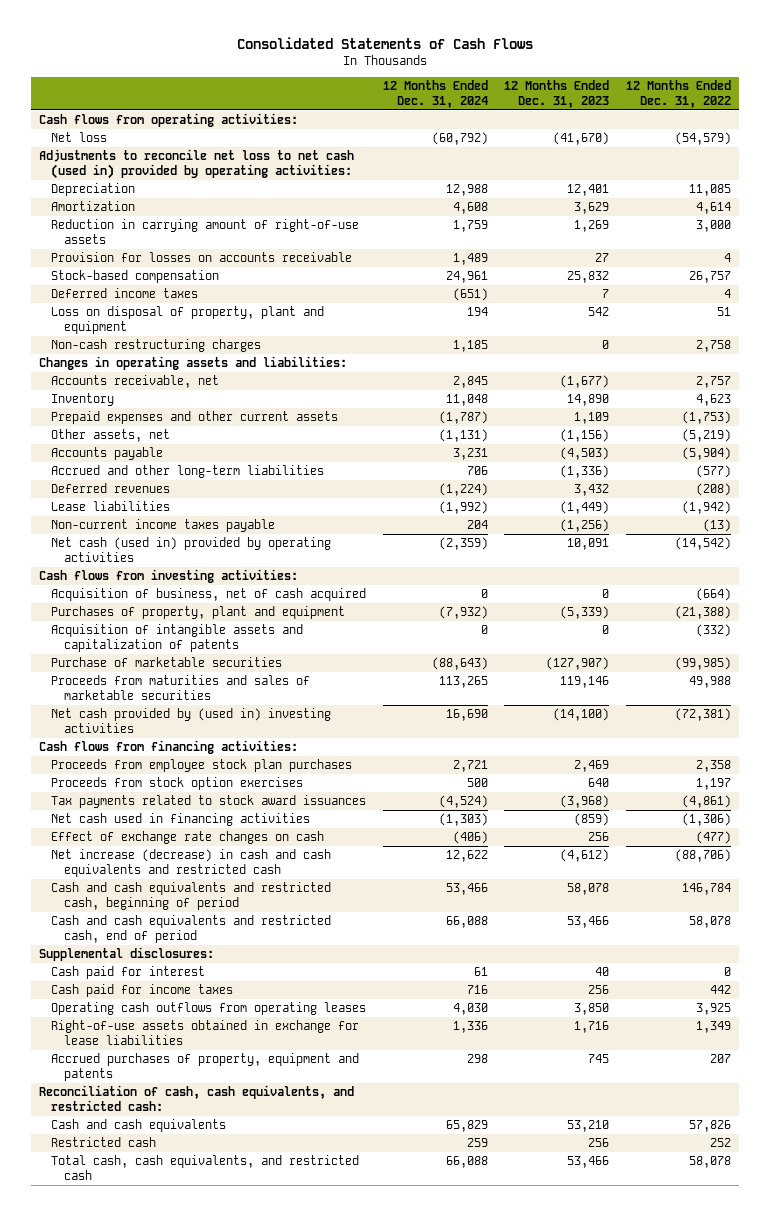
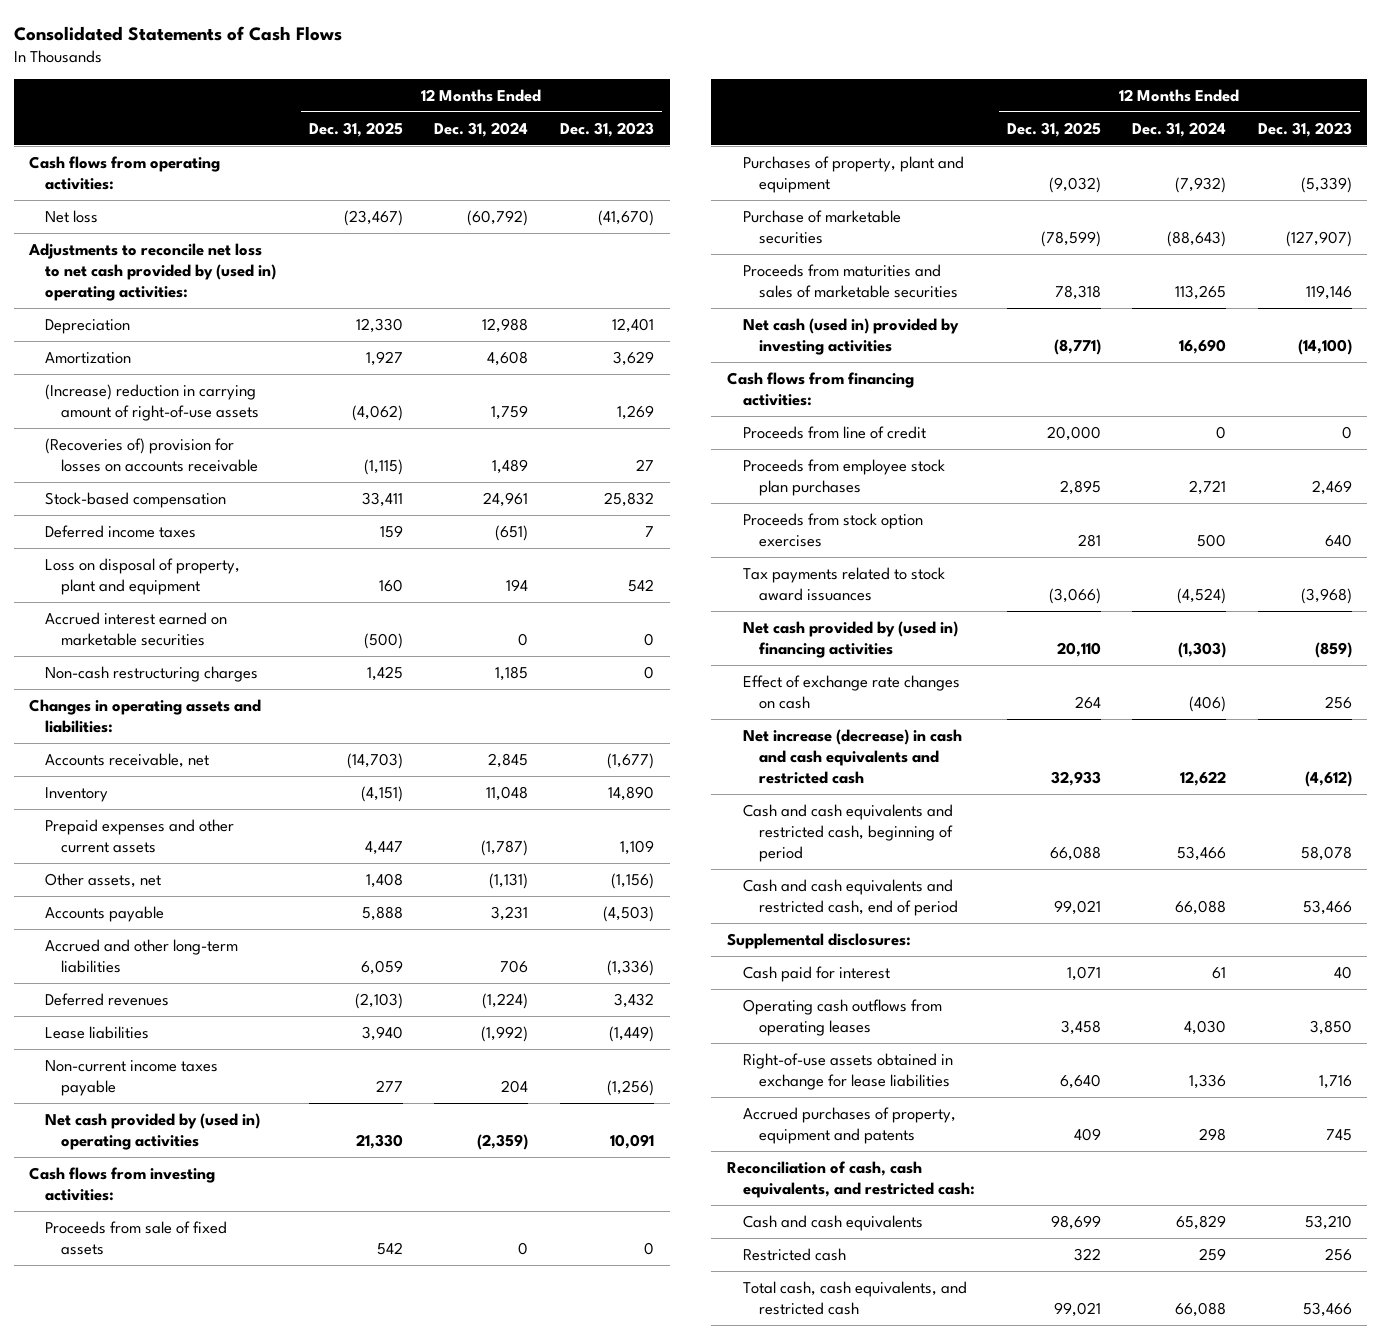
[625,79,731,108] 12 Months Ended Dec. 31, 2022 -> none
none -> [308,121,403,137] Dec. 31, 2025
[39,149,355,180] Adjustments to reconcile net loss to net cash (used in) provided by operating activities: -> [28,243,277,302] Adjustments to reconcile net loss to net cash provided by (used in) operating activities:
[51,219,360,245] Reduction in carrying amount of right-of-use assets -> [45,384,260,422] (Increase) reduction in carrying amount of right-of-use assets
[51,252,353,263] Provision for losses on accounts receivable -> [45,438,259,473] (Recoveries of) provision for losses on accounts receivable
none -> [45,612,228,647] Accrued interest earned on marketable securities
[51,537,332,563] Net cash (used in) provided by operating activities -> [45,1113,261,1151] Net cash provided by (used in) operating activities
[51,588,367,602] Acquisition of business, net of cash acquired -> none
none -> [45,1221,228,1256] Proceeds from sale of fixed assets
[51,624,304,653] Acquisition of intangible assets and capitalization of patents -> none
[51,708,332,734] Net cash provided by (used in) investing activities -> [743,318,960,356] Net cash (used in) provided by investing activities
none -> [743,426,927,440] Proceeds from line of credit
[51,813,311,827] Net cash used in financing activities -> [743,621,959,659] Net cash provided by (used in) financing activities
[51,984,234,998] Cash paid for income taxes -> none

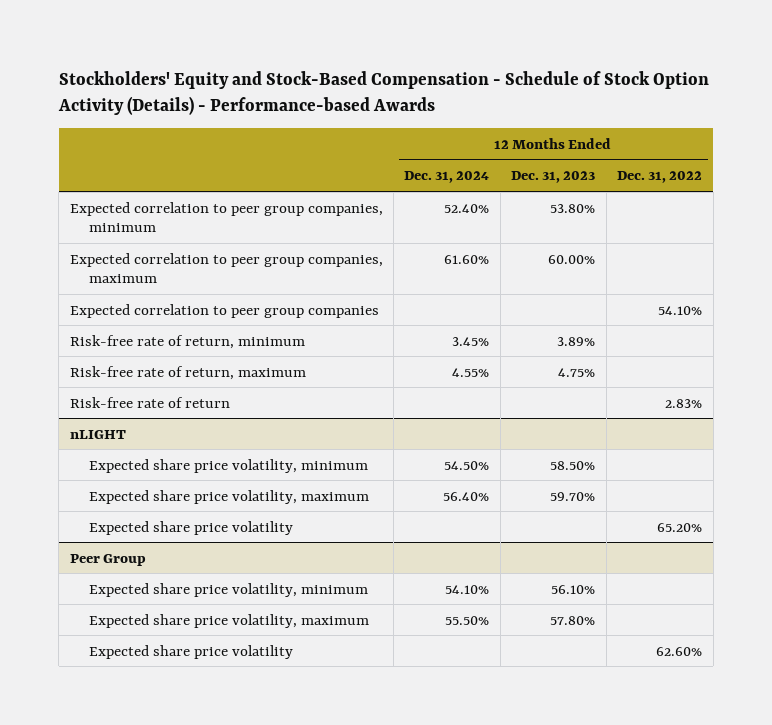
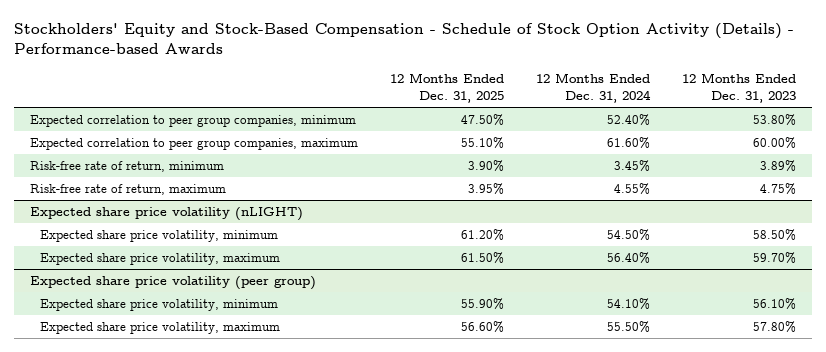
[617,171,703,184] Dec. 31, 2022 -> none
none -> [389,73,504,104] 12 Months Ended Dec. 31, 2025
[69,303,379,318] Expected correlation to peer group companies -> none
[69,396,230,408] Risk-free rate of return -> none
[69,429,126,439] nLIGHT -> [29,207,303,222] Expected share price volatility (nLIGHT)
[89,520,294,535] Expected share price volatility -> none
[69,553,146,566] Peer Group -> [29,276,316,291] Expected share price volatility (peer group)
[89,644,294,659] Expected share price volatility -> none

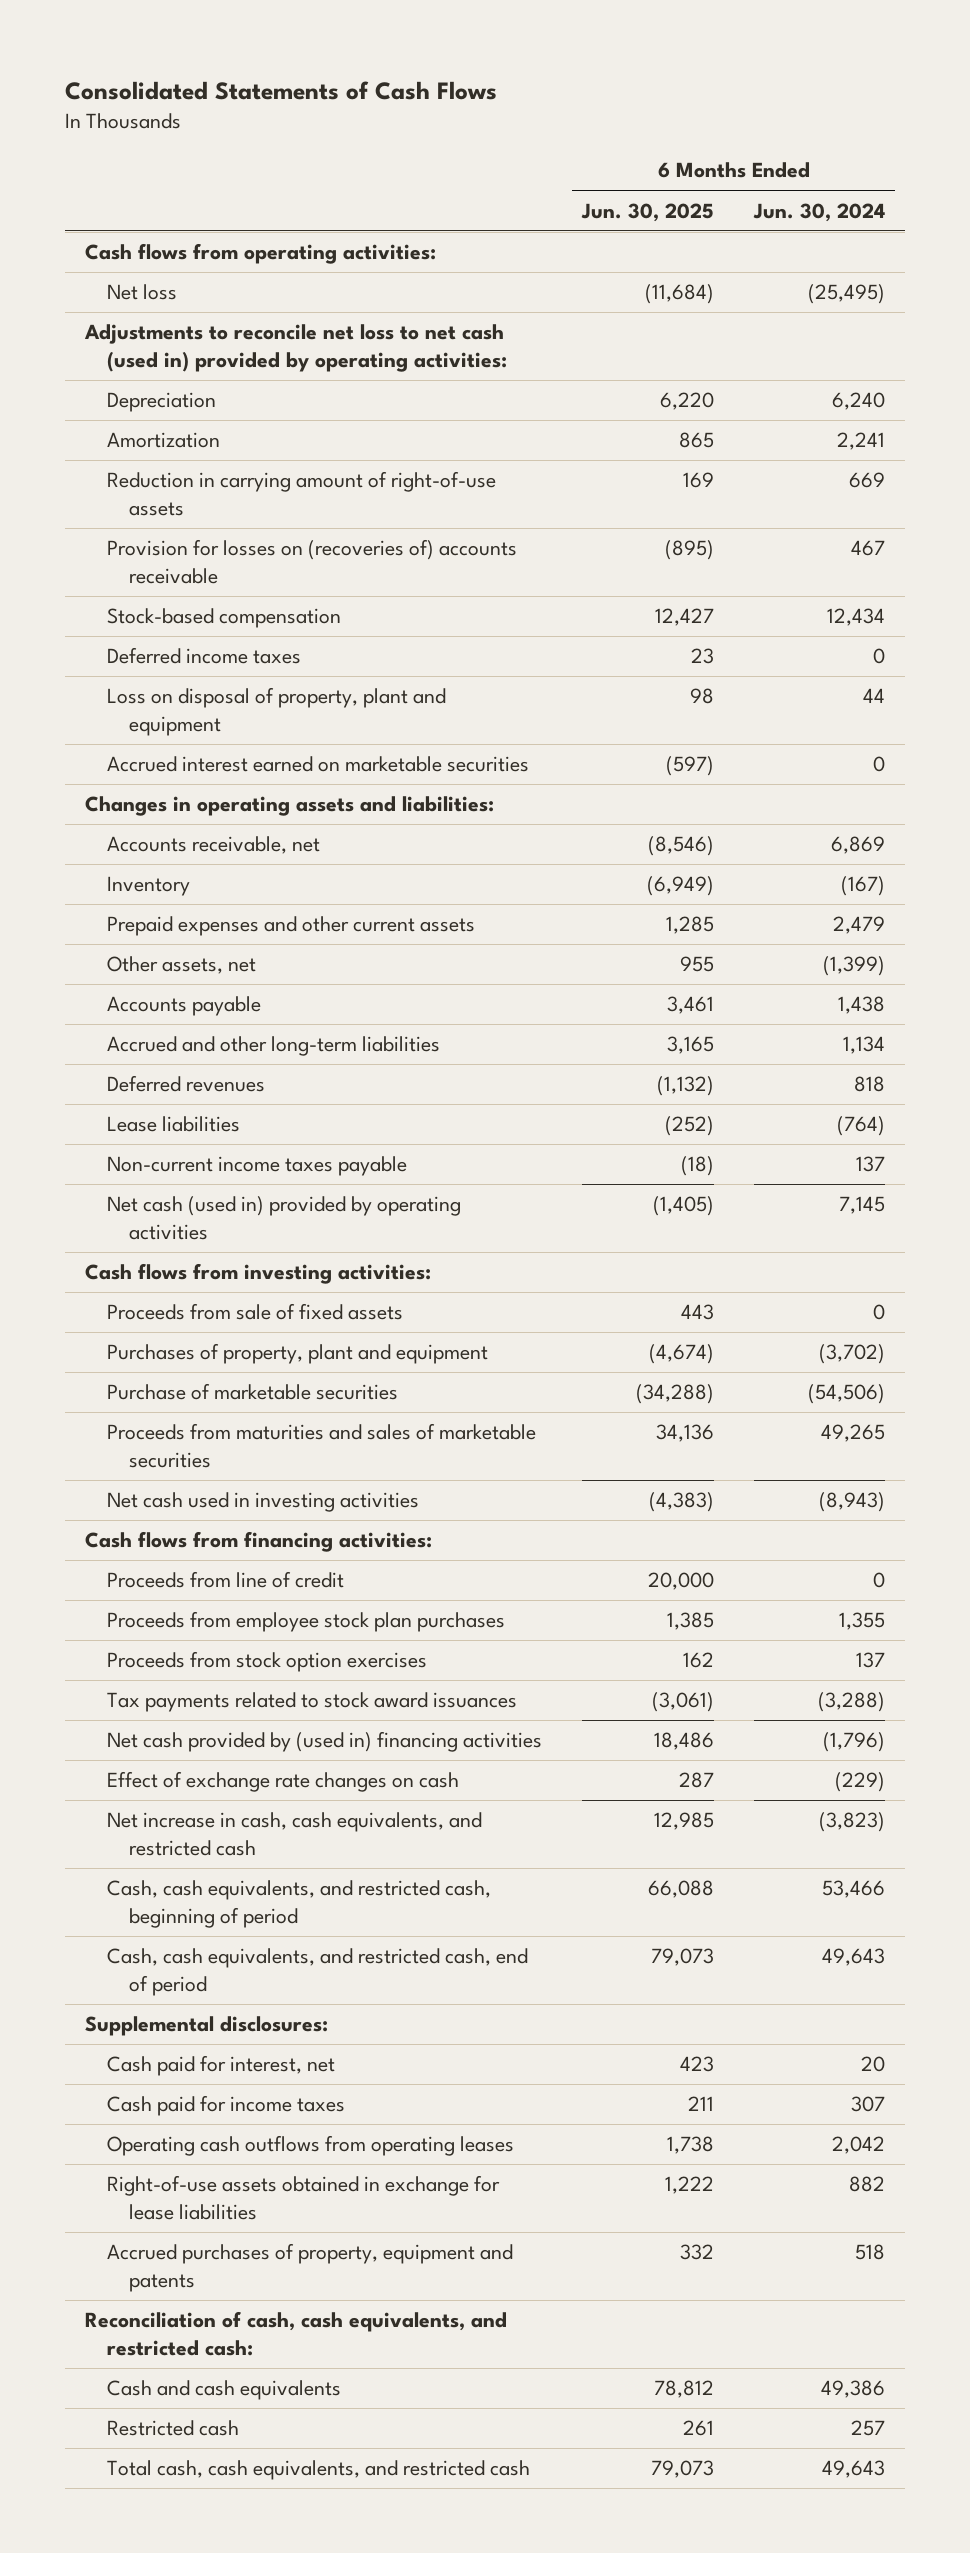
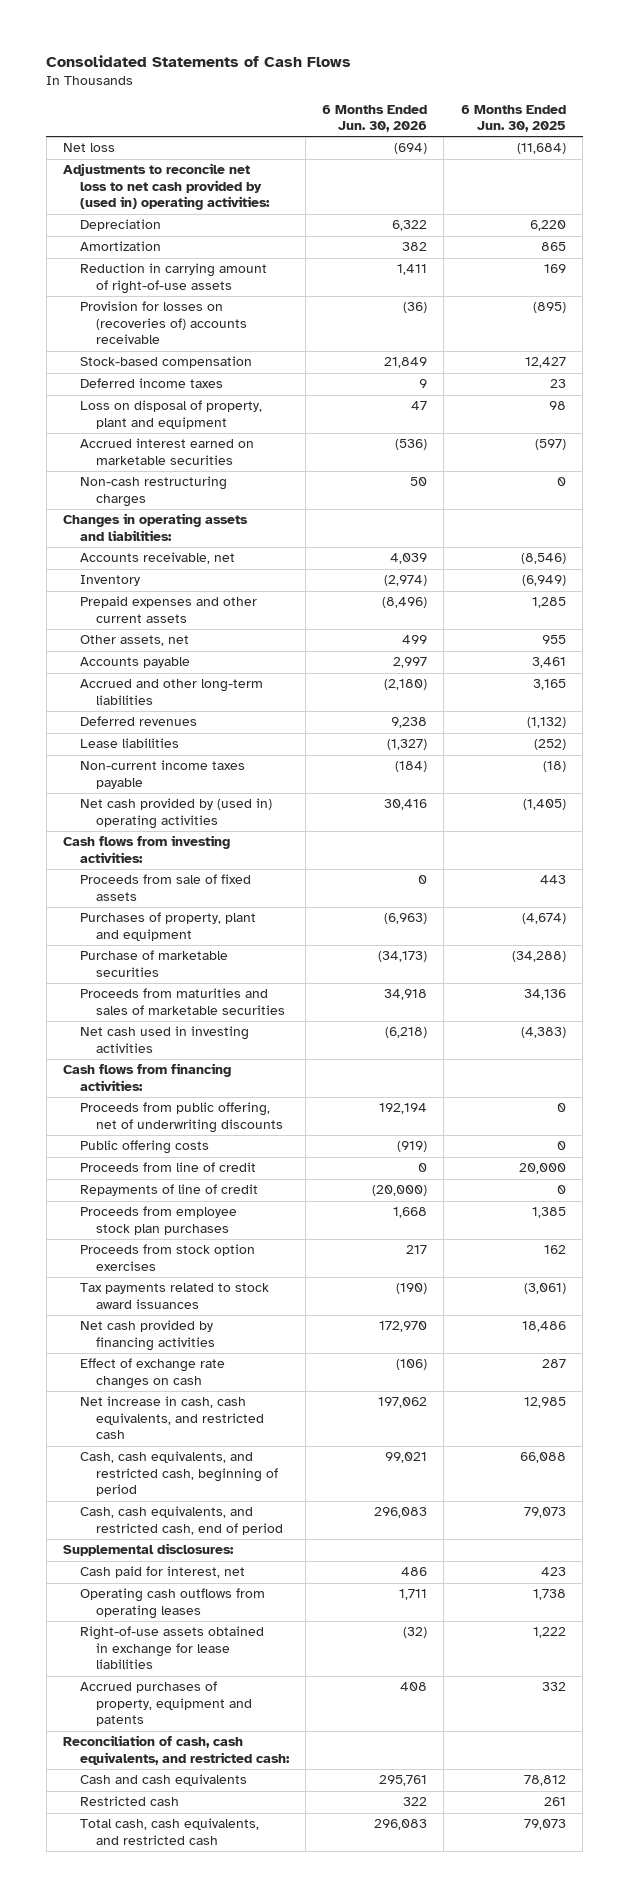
[753,202,886,222] Jun. 30, 2024 -> none
none -> [322,104,428,132] 6 Months Ended Jun. 30, 2026
[85,243,437,265] Cash flows from operating activities: -> none
[84,324,508,372] Adjustments to reconcile net loss to net cash (used in) provided by operating activities: -> [63,163,270,211] Adjustments to reconcile net loss to net cash provided by (used in) operating activities:
none -> [79,476,227,507] Non-cash restructuring charges
[107,1196,462,1240] Net cash (used in) provided by operating activities -> [79,798,272,829] Net cash provided by (used in) operating activities
none -> [79,1102,284,1133] Proceeds from public offering, net of underwriting discounts
none -> [79,1140,209,1155] Public offering costs
none -> [79,1184,258,1197] Repayments of line of credit
[107,1731,543,1753] Net cash provided by (used in) financing activities -> [79,1320,216,1351] Net cash provided by financing activities
[107,2095,346,2117] Cash paid for income taxes -> none

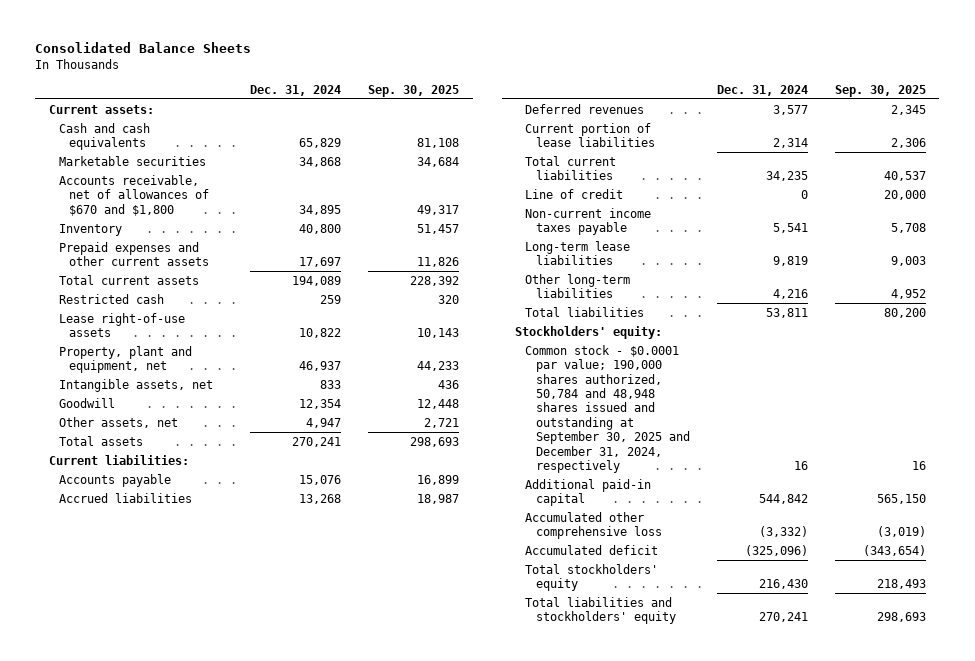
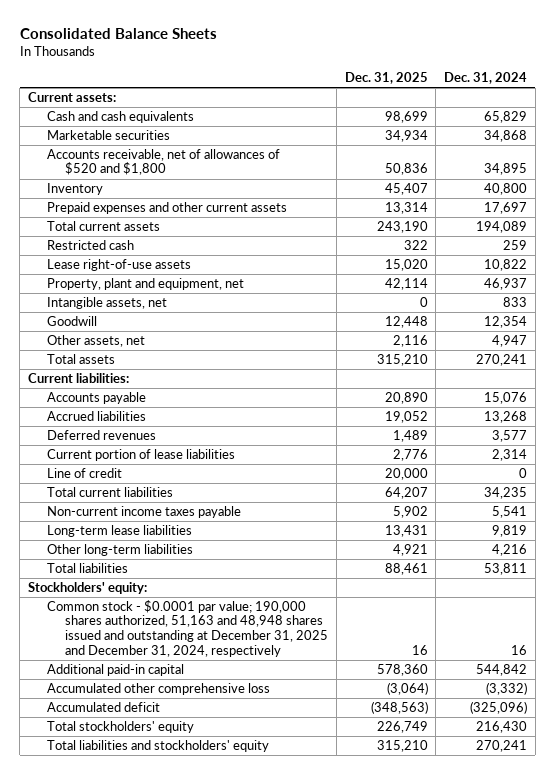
[368,84,460,97] Sep. 30, 2025 -> none
none -> [344,72,428,85] Dec. 31, 2025
[59,174,210,216] Accounts receivable, net of allowances of $670 and $1,800 -> [46,148,280,176] Accounts receivable, net of allowances of $520 and $1,800
[525,155,617,181] Total current liabilities -> [46,486,173,497] Total current liabilities
[525,344,690,474] Common stock - $0.0001 par value; 190,000 shares authorized, 50,784 and 48,948 shares issued and outstanding at September 30, 2025 and December 31, 2024, respectively -> [46,599,329,657] Common stock - $0.0001 par value; 190,000 shares authorized, 51,163 and 48,948 shares issued and outstanding at December 31, 2025 and December 31, 2024, respectively

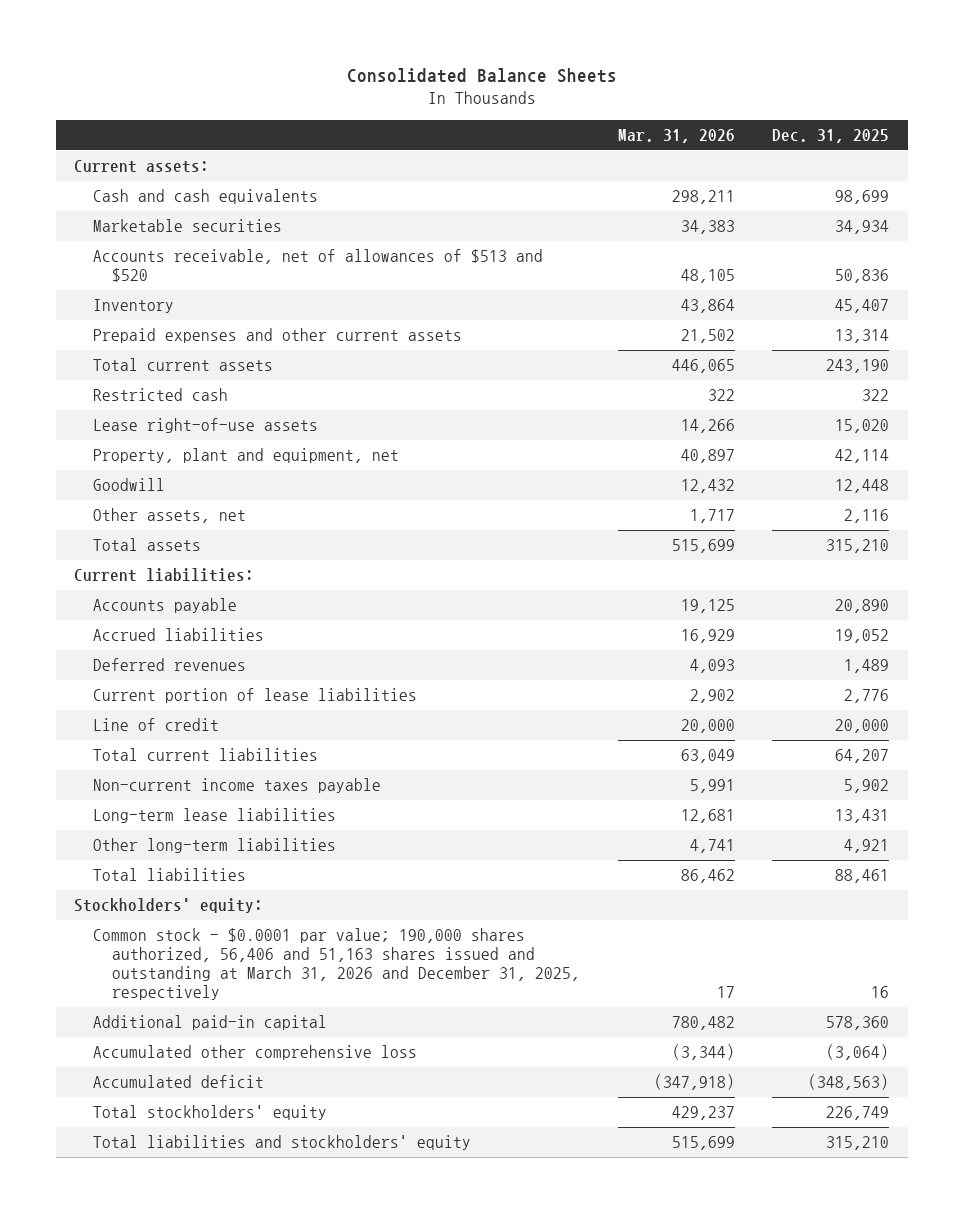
[444,72,528,85] Dec. 31, 2024 -> none
none -> [617,129,735,144] Mar. 31, 2026
[46,148,280,176] Accounts receivable, net of allowances of $520 and $1,800 -> [93,249,544,283] Accounts receivable, net of allowances of $513 and $520
[46,296,167,309] Intangible assets, net -> none
[46,599,329,657] Common stock - $0.0001 par value; 190,000 shares authorized, 51,163 and 48,948 shares issued and outstanding at December 31, 2025 and December 31, 2024, respectively -> [93,928,581,1001] Common stock - $0.0001 par value; 190,000 shares authorized, 56,406 and 51,163 shares issued and outstanding at March 31, 2026 and December 31, 2025, respectively

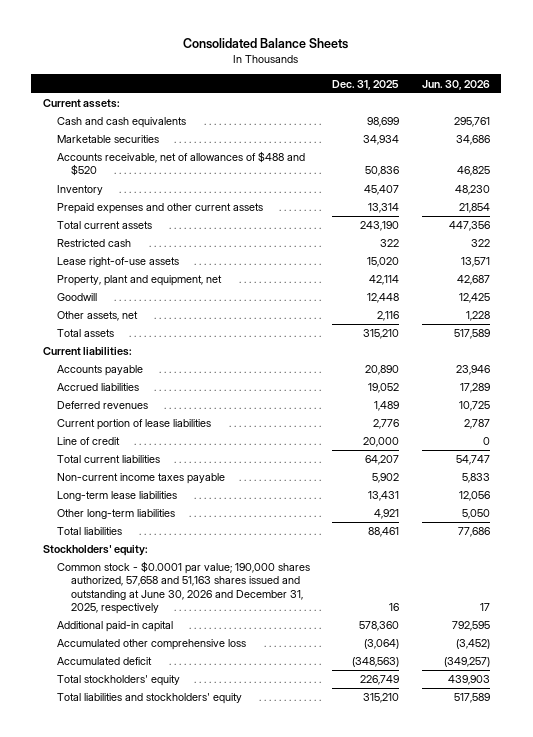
[617,129,735,144] Mar. 31, 2026 -> none
none -> [422,79,491,90] Jun. 30, 2026
[93,249,544,283] Accounts receivable, net of allowances of $513 and $520 -> [56,151,305,177] Accounts receivable, net of allowances of $488 and $520
[93,928,581,1001] Common stock - $0.0001 par value; 190,000 shares authorized, 56,406 and 51,163 shares issued and outstanding at March 31, 2026 and December 31, 2025, respectively -> [56,561,310,614] Common stock - $0.0001 par value; 190,000 shares authorized, 57,658 and 51,163 shares issued and outstanding at June 30, 2026 and December 31, 2025, respectively

